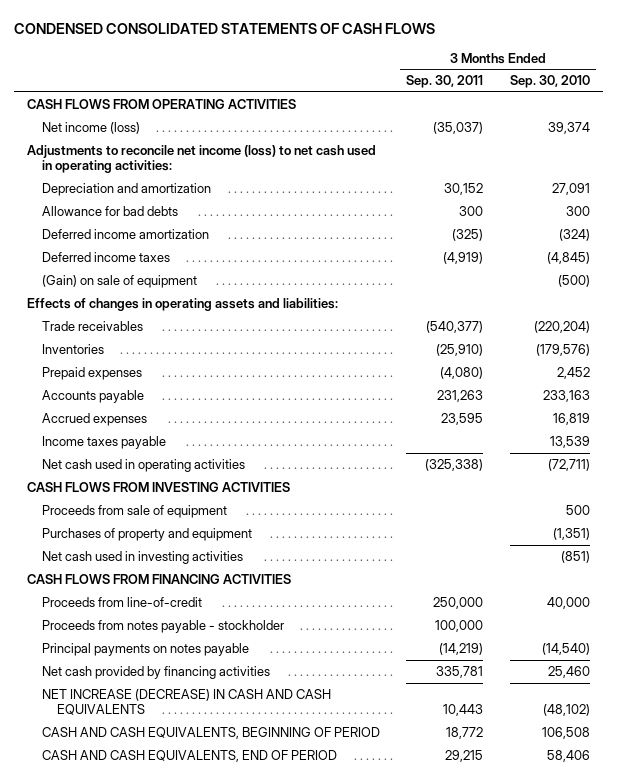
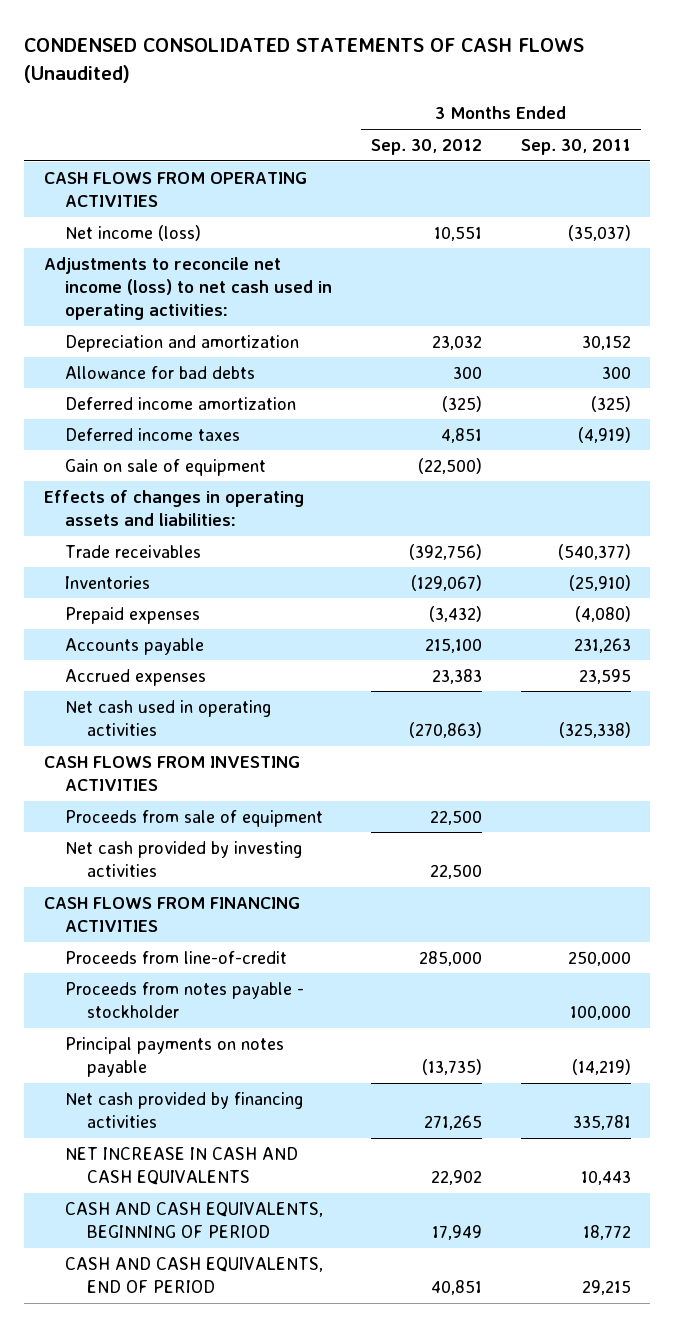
[13,22,435,34] CONDENSED CONSOLIDATED STATEMENTS OF CASH FLOWS -> [24,37,585,83] CONDENSED CONSOLIDATED STATEMENTS OF CASH FLOWS (Unaudited)
[509,75,590,89] Sep. 30, 2010 -> none
none -> [371,138,483,155] Sep. 30, 2012
[41,274,197,288] (Gain) on sale of equipment -> [65,458,267,476] Gain on sale of equipment
[41,435,166,449] Income taxes payable -> none
[41,527,252,541] Purchases of property and equipment -> none
[41,550,243,564] Net cash used in investing activities -> [65,840,303,877] Net cash provided by investing activities
[41,688,331,716] NET INCREASE (DECREASE) IN CASH AND CASH EQUIVALENTS -> [65,1146,299,1185] NET INCREASE IN CASH AND CASH EQUIVALENTS

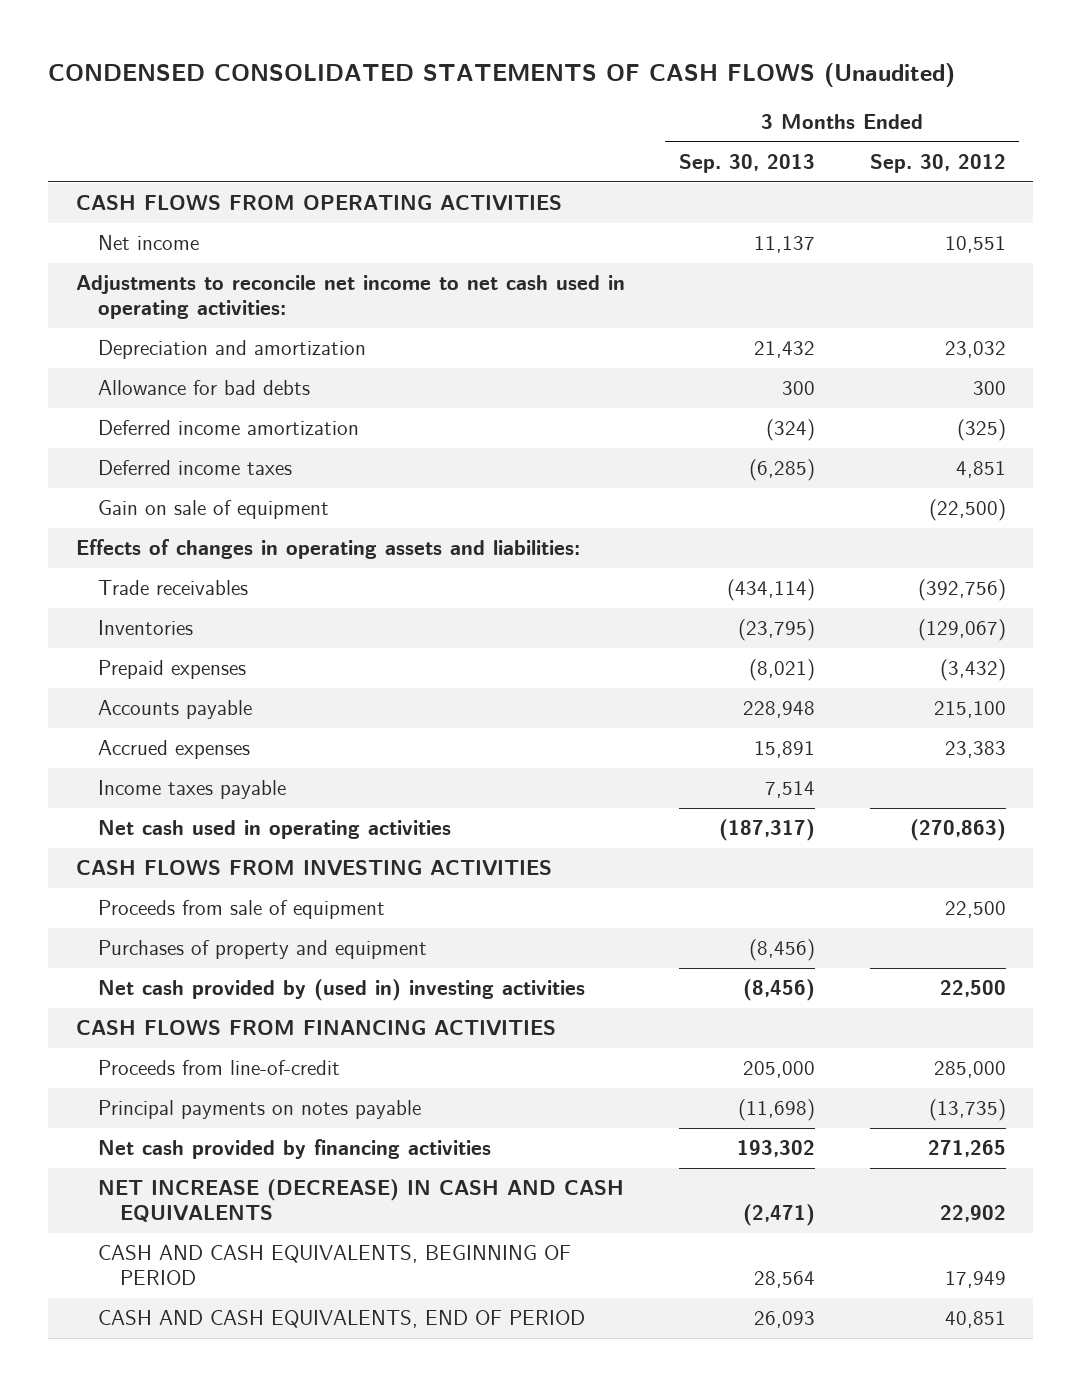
[520,138,631,155] Sep. 30, 2011 -> none
none -> [679,154,816,174] Sep. 30, 2013
[65,224,202,241] Net income (loss) -> [97,235,199,251] Net income
[43,256,333,321] Adjustments to reconcile net income (loss) to net cash used in operating activities: -> [75,275,625,319] Adjustments to reconcile net income to net cash used in operating activities:
none -> [97,780,286,800] Income taxes payable
none -> [97,940,427,960] Purchases of property and equipment
[65,840,303,877] Net cash provided by investing activities -> [97,979,585,1002] Net cash provided by (used in) investing activities
[65,981,305,1018] Proceeds from notes payable - stockholder -> none
[65,1146,299,1185] NET INCREASE IN CASH AND CASH EQUIVALENTS -> [97,1179,624,1222] NET INCREASE (DECREASE) IN CASH AND CASH EQUIVALENTS

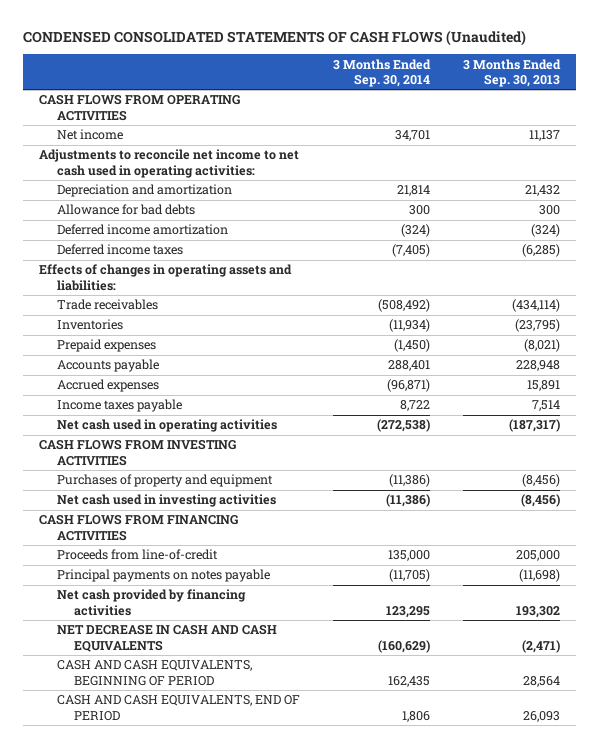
[869,154,1006,174] Sep. 30, 2012 -> none
none -> [332,58,431,88] 3 Months Ended Sep. 30, 2014
[97,500,329,520] Gain on sale of equipment -> none
[97,900,385,920] Proceeds from sale of equipment -> none
[97,979,585,1002] Net cash provided by (used in) investing activities -> [56,494,276,508] Net cash used in investing activities
[97,1179,624,1222] NET INCREASE (DECREASE) IN CASH AND CASH EQUIVALENTS -> [56,624,277,652] NET DECREASE IN CASH AND CASH EQUIVALENTS

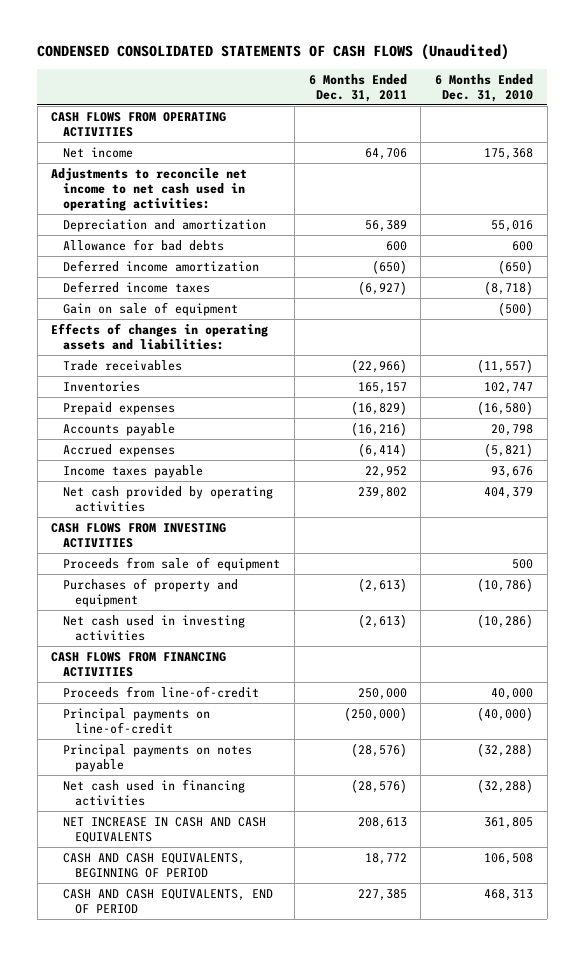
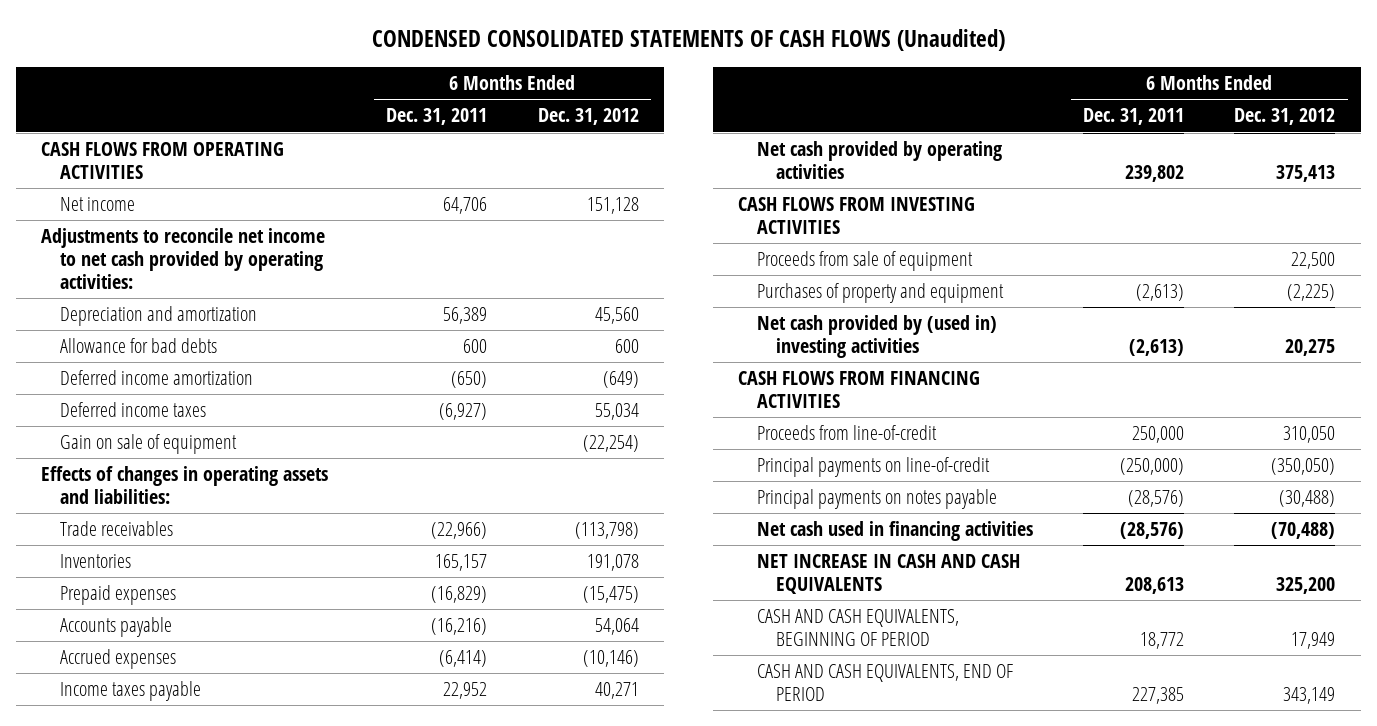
[435,73,534,102] 6 Months Ended Dec. 31, 2010 -> none
none -> [537,108,639,126] Dec. 31, 2012
[51,167,248,211] Adjustments to reconcile net income to net cash used in operating activities: -> [41,228,326,290] Adjustments to reconcile net income to net cash provided by operating activities:
[63,614,246,641] Net cash used in investing activities -> [756,315,997,359] Net cash provided by (used in) investing activities

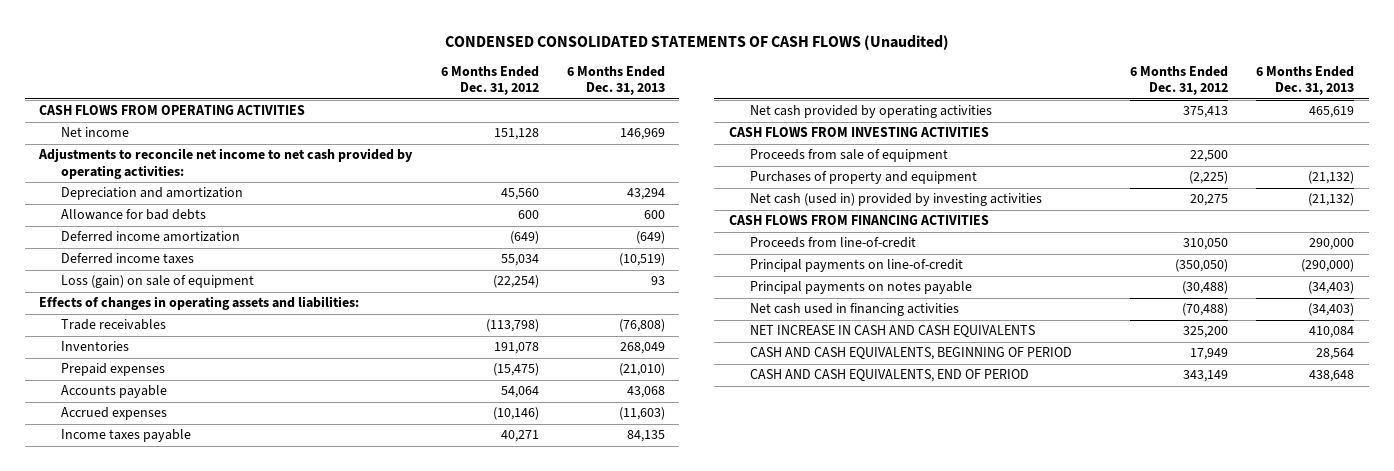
[386,108,488,126] Dec. 31, 2011 -> none
none -> [567,66,666,96] 6 Months Ended Dec. 31, 2013
[60,434,238,455] Gain on sale of equipment -> [61,275,255,289] Loss (gain) on sale of equipment
[756,315,997,359] Net cash provided by (used in) investing activities -> [750,193,1043,207] Net cash (used in) provided by investing activities

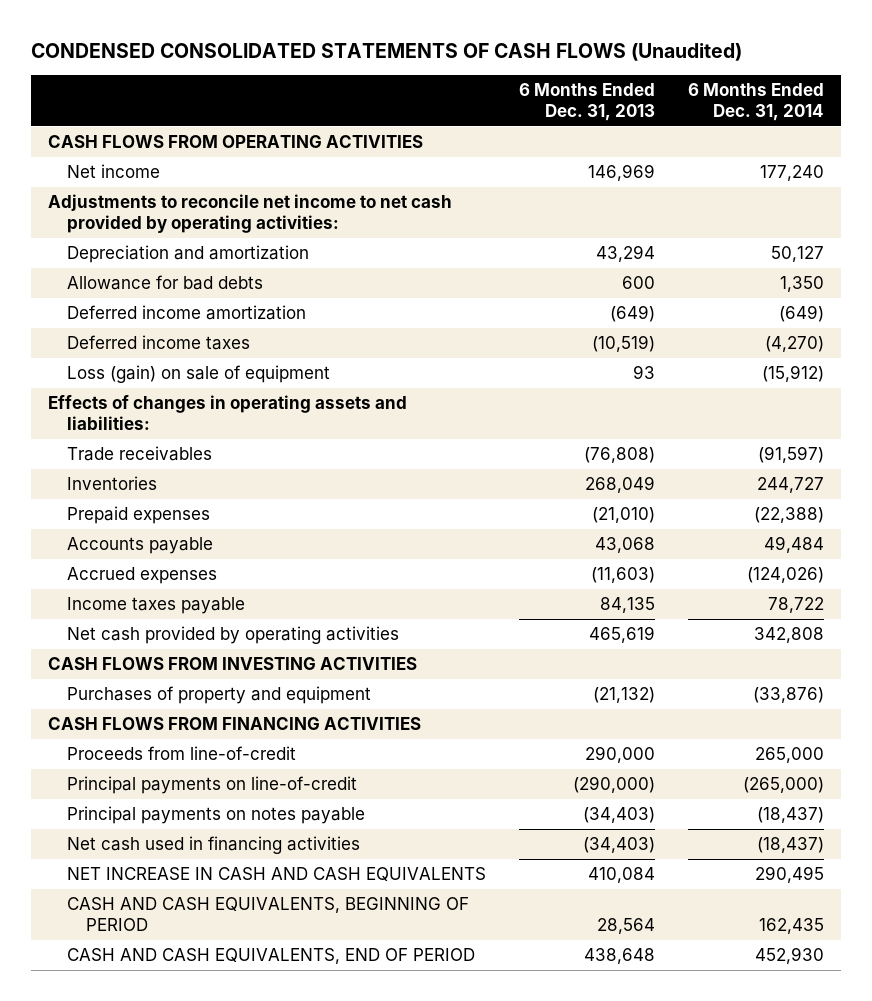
[440,66,539,96] 6 Months Ended Dec. 31, 2012 -> none
none -> [688,82,825,121] 6 Months Ended Dec. 31, 2014
[750,149,949,163] Proceeds from sale of equipment -> none
[750,193,1043,207] Net cash (used in) provided by investing activities -> none

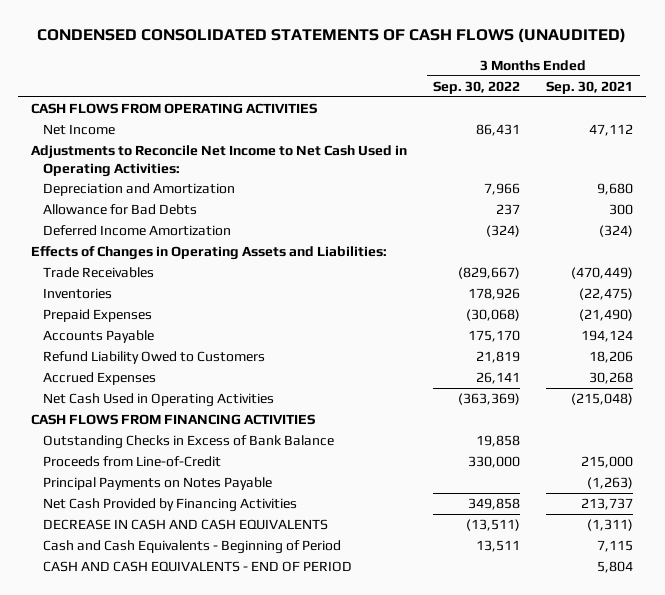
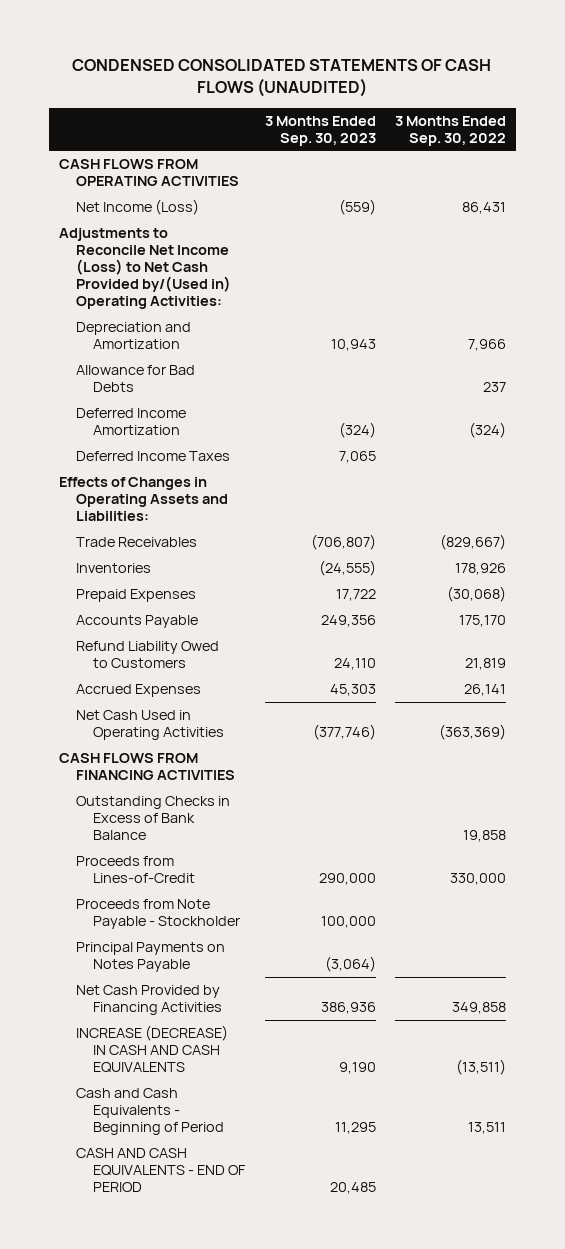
[546,80,634,94] Sep. 30, 2021 -> none
none -> [264,115,376,146] 3 Months Ended Sep. 30, 2023
[43,124,116,136] Net Income -> [75,199,199,216] Net Income (Loss)
[31,145,408,177] Adjustments to Reconcile Net Income to Net Cash Used in Operating Activities: -> [58,228,231,310] Adjustments to Reconcile Net Income (Loss) to Net Cash Provided by/(Used in) Operating Activities:
none -> [75,451,230,462] Deferred Income Taxes
[43,456,222,468] Proceeds from Line-of-Credit -> [75,856,196,884] Proceeds from Lines-of-Credit
none -> [75,899,241,930] Proceeds from Note Payable - Stockholder
[43,519,329,531] DECREASE IN CASH AND CASH EQUIVALENTS -> [75,1025,228,1073] INCREASE (DECREASE) IN CASH AND CASH EQUIVALENTS

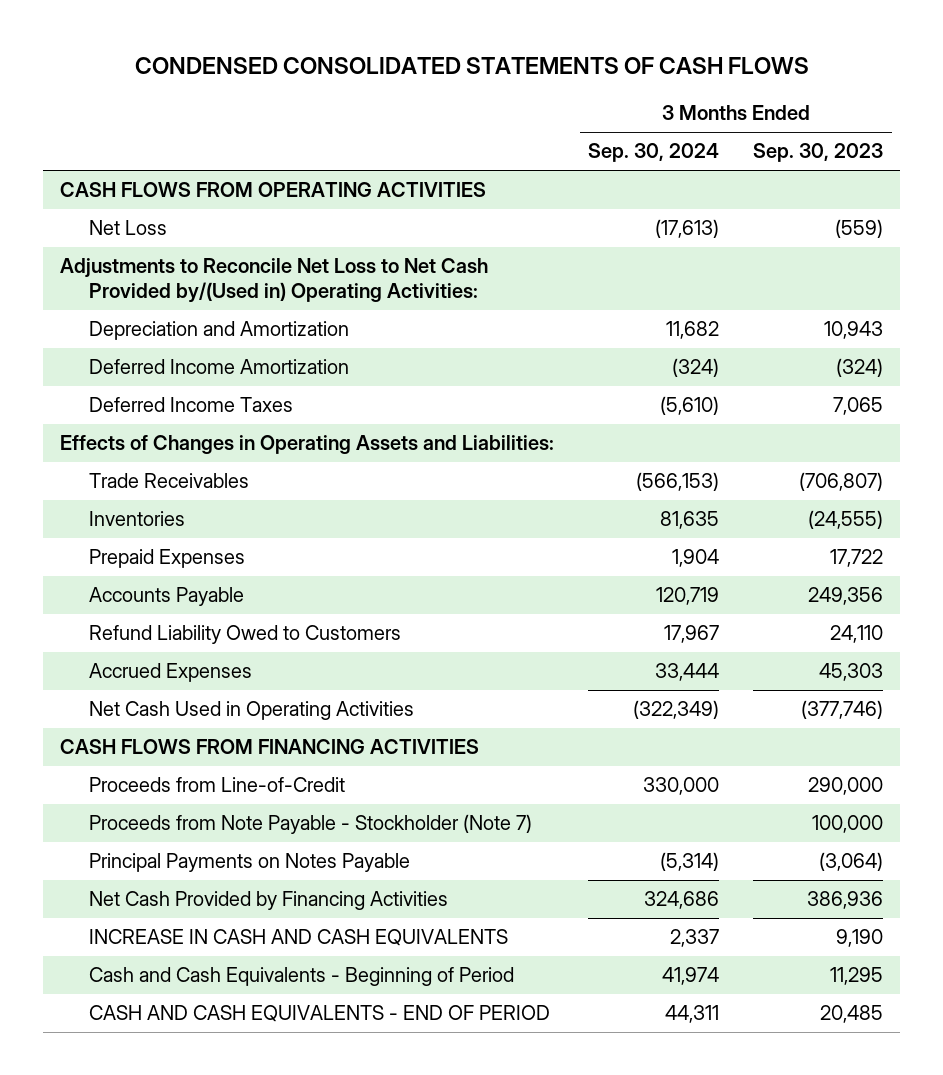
[72,58,492,98] CONDENSED CONSOLIDATED STATEMENTS OF CASH FLOWS (UNAUDITED) -> [134,56,809,74] CONDENSED CONSOLIDATED STATEMENTS OF CASH FLOWS
[395,115,507,146] 3 Months Ended Sep. 30, 2022 -> none
none -> [588,143,720,163] Sep. 30, 2024
[75,199,199,216] Net Income (Loss) -> [89,220,168,236] Net Loss
[58,228,231,310] Adjustments to Reconcile Net Income (Loss) to Net Cash Provided by/(Used in) Operating Activities: -> [59,258,488,304] Adjustments to Reconcile Net Loss to Net Cash Provided by/(Used in) Operating Activities:
[75,365,195,393] Allowance for Bad Debts -> none
[75,796,230,841] Outstanding Checks in Excess of Bank Balance -> none
[75,856,196,884] Proceeds from Lines-of-Credit -> [89,777,346,793] Proceeds from Line-of-Credit
[75,899,241,930] Proceeds from Note Payable - Stockholder -> [89,814,533,835] Proceeds from Note Payable - Stockholder (Note 7)
[75,1025,228,1073] INCREASE (DECREASE) IN CASH AND CASH EQUIVALENTS -> [89,929,509,947] INCREASE IN CASH AND CASH EQUIVALENTS

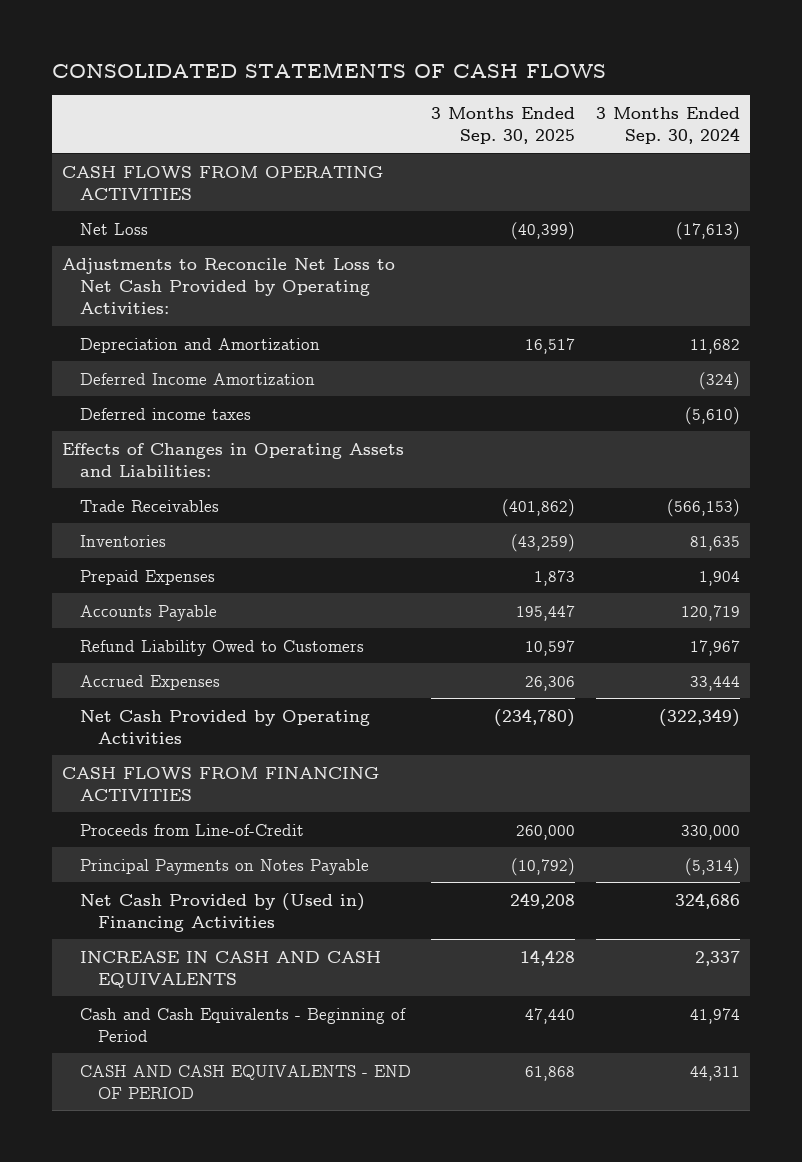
[134,56,809,74] CONDENSED CONSOLIDATED STATEMENTS OF CASH FLOWS -> [51,62,606,79] CONSOLIDATED STATEMENTS OF CASH FLOWS
[753,143,884,163] Sep. 30, 2023 -> none
none -> [431,106,576,144] 3 Months Ended Sep. 30, 2025
[59,258,488,304] Adjustments to Reconcile Net Loss to Net Cash Provided by/(Used in) Operating Activities: -> [61,257,395,314] Adjustments to Reconcile Net Loss to Net Cash Provided by Operating Activities:
[89,397,294,413] Deferred Income Taxes -> [79,407,251,420] Deferred income taxes
[89,701,415,721] Net Cash Used in Operating Activities -> [79,709,370,744] Net Cash Provided by Operating Activities
[89,814,533,835] Proceeds from Note Payable - Stockholder (Note 7) -> none
[89,891,449,911] Net Cash Provided by Financing Activities -> [79,892,365,932] Net Cash Provided by (Used in) Financing Activities

